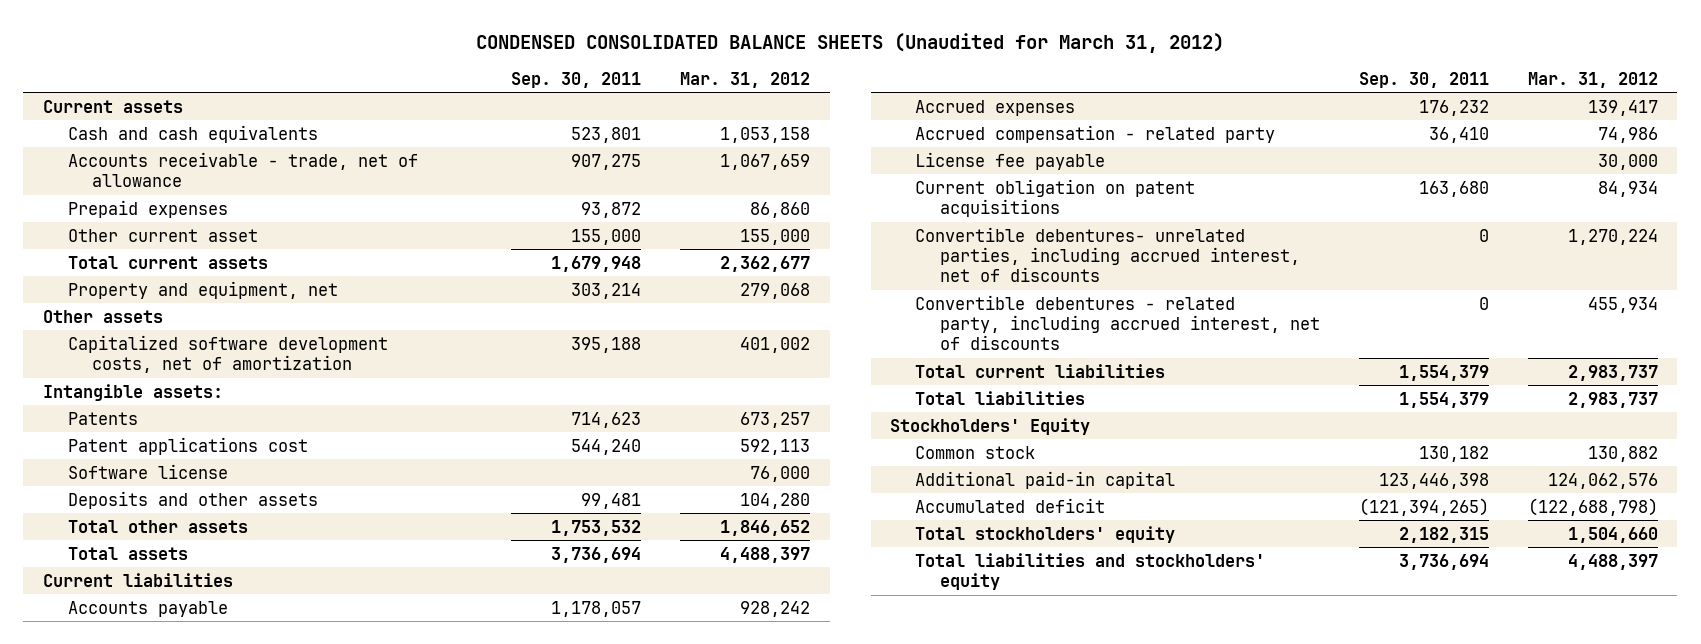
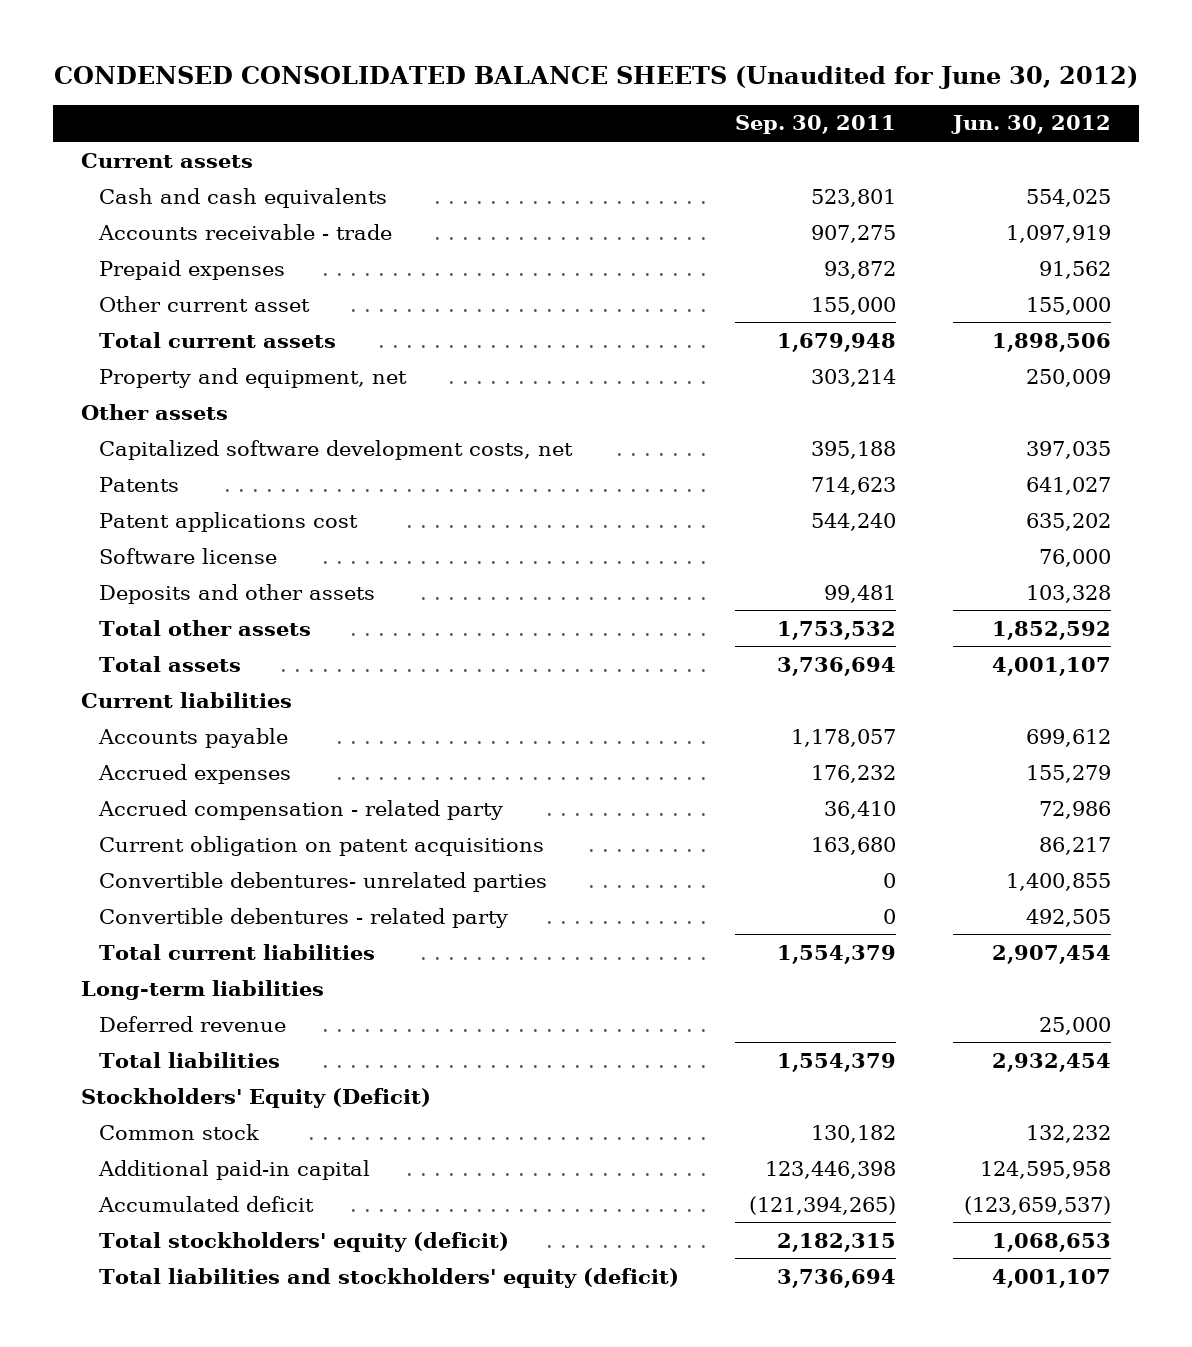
[476,32,1225,53] CONDENSED CONSOLIDATED BALANCE SHEETS (Unaudited for March 31, 2012) -> [53,66,1138,90] CONDENSED CONSOLIDATED BALANCE SHEETS (Unaudited for June 30, 2012)
[680,71,811,88] Mar. 31, 2012 -> none
none -> [950,115,1111,135] Jun. 30, 2012
[67,151,418,187] Accounts receivable - trade, net of allowance -> [97,223,392,240] Accounts receivable - trade
[42,383,223,401] Intangible assets: -> none
[67,334,388,373] Capitalized software development costs, net of amortization -> [98,439,573,460] Capitalized software development costs, net
[914,151,1105,170] License fee payable -> none
[914,226,1300,283] Convertible debentures- unrelated parties, including accrued interest, net of discounts -> [98,871,547,892] Convertible debentures- unrelated parties
[914,294,1320,351] Convertible debentures - related party, including accrued interest, net of discounts -> [98,907,508,928] Convertible debentures - related party
none -> [80,979,324,1000] Long-term liabilities
none -> [98,1015,286,1032] Deferred revenue
[890,417,1091,435] Stockholders' Equity -> [80,1087,431,1108] Stockholders' Equity (Deficit)
[914,525,1175,543] Total stockholders' equity -> [98,1231,509,1252] Total stockholders' equity (deficit)
[914,552,1265,590] Total liabilities and stockholders' equity -> [98,1267,679,1288] Total liabilities and stockholders' equity (deficit)

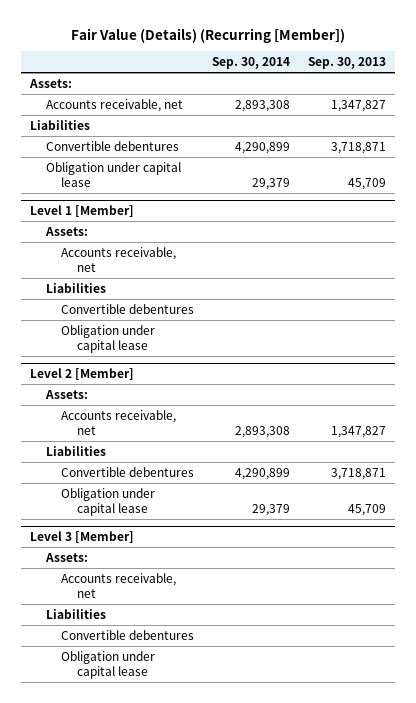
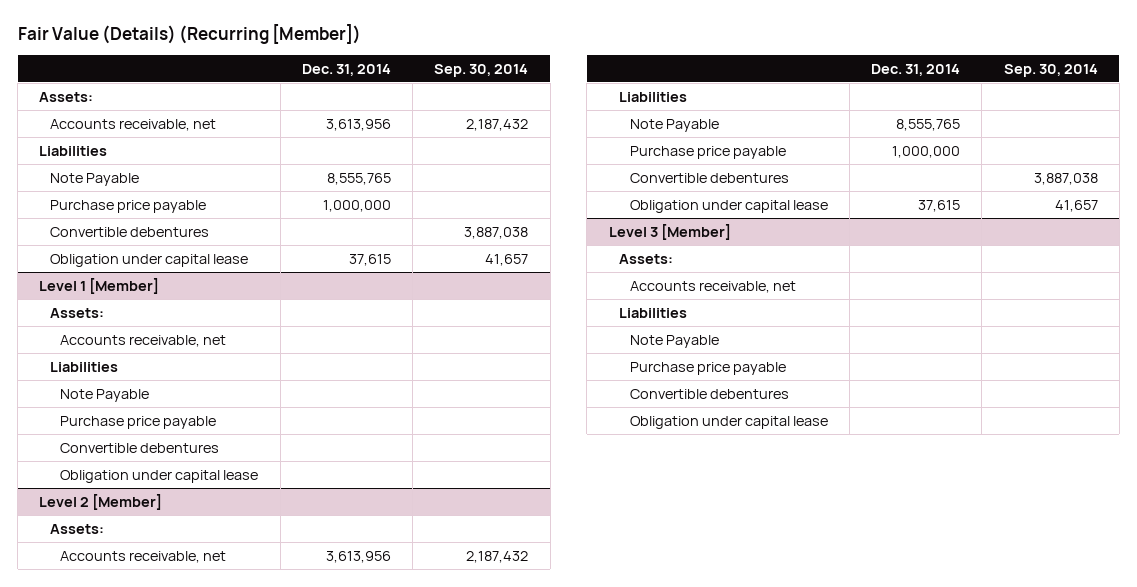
[307,57,386,70] Sep. 30, 2013 -> none
none -> [301,63,391,76] Dec. 31, 2014
[234,99,290,112] 2,893,308 -> [466,118,529,131] 2,187,432
none -> [49,172,139,186] Note Payable
none -> [49,199,206,213] Purchase price payable
[234,141,290,154] 4,290,899 -> [464,226,529,239] 3,887,038
[251,177,290,190] 29,379 -> [485,253,529,266] 41,657
none -> [60,388,150,402] Note Payable
none -> [60,415,217,429] Purchase price payable
[234,425,290,438] 2,893,308 -> [466,550,529,563] 2,187,432
none -> [629,118,719,132] Note Payable
none -> [629,145,786,159] Purchase price payable
[234,467,290,480] 4,290,899 -> [1033,172,1098,185] 3,887,038
[251,503,290,516] 29,379 -> [1054,199,1098,212] 41,657
none -> [629,334,719,348] Note Payable
none -> [629,361,786,375] Purchase price payable

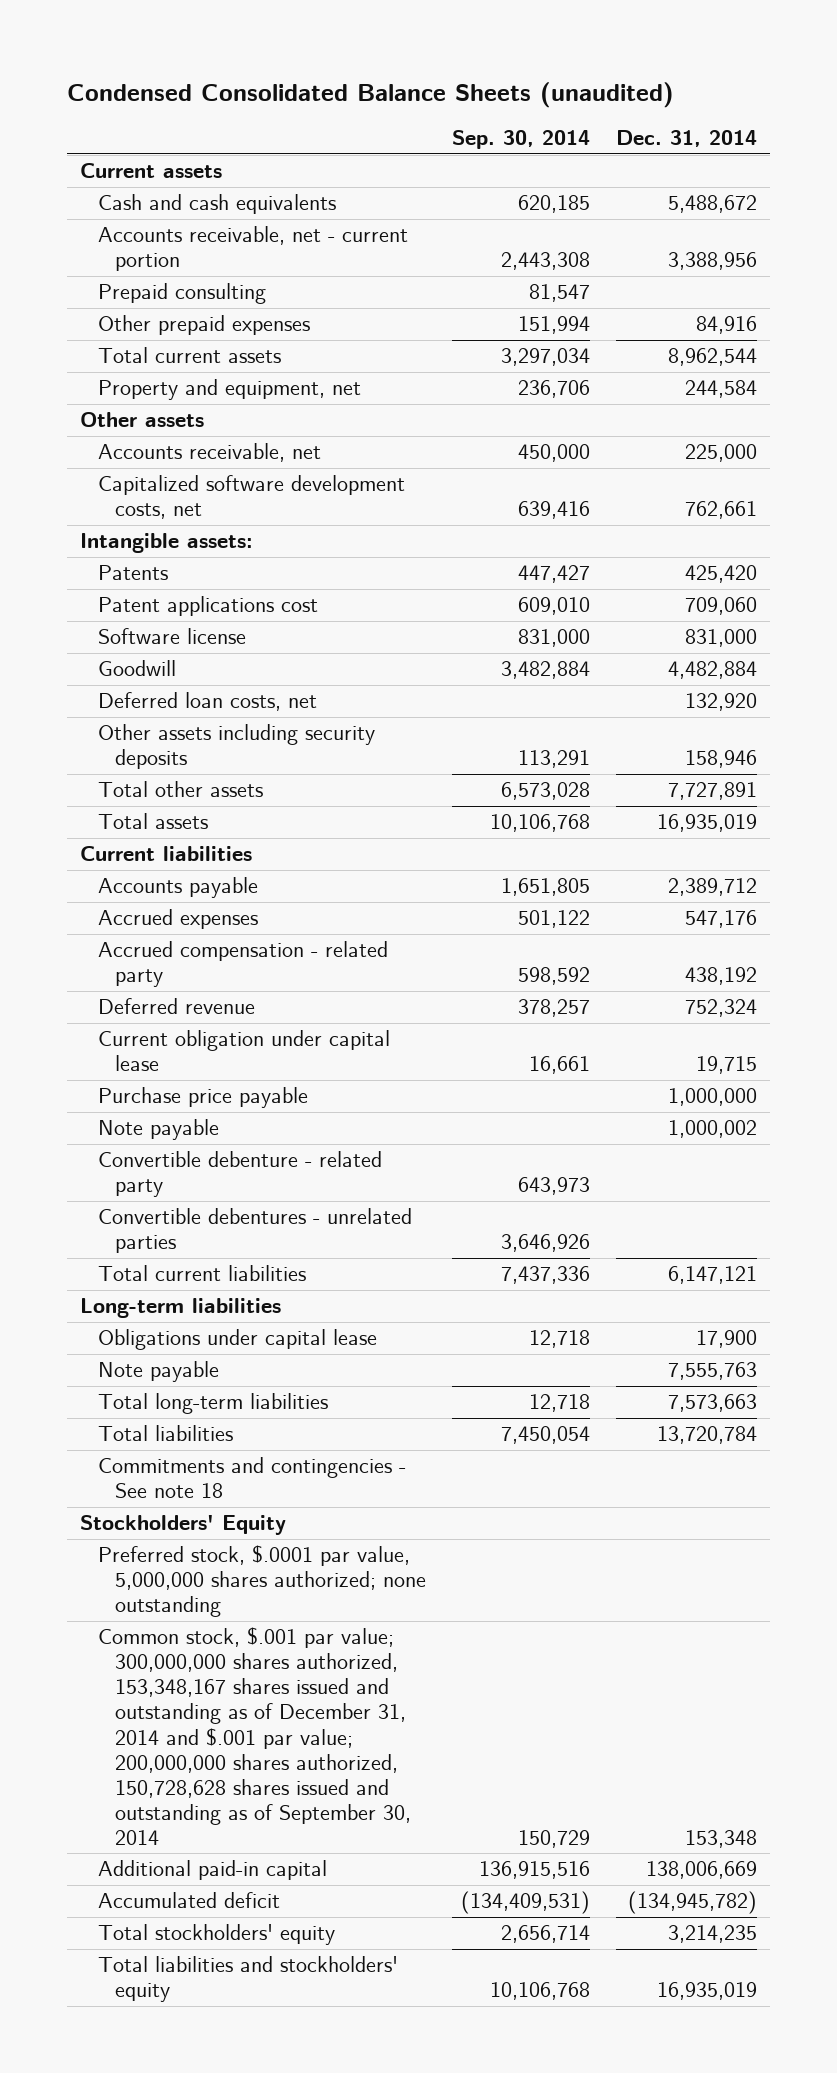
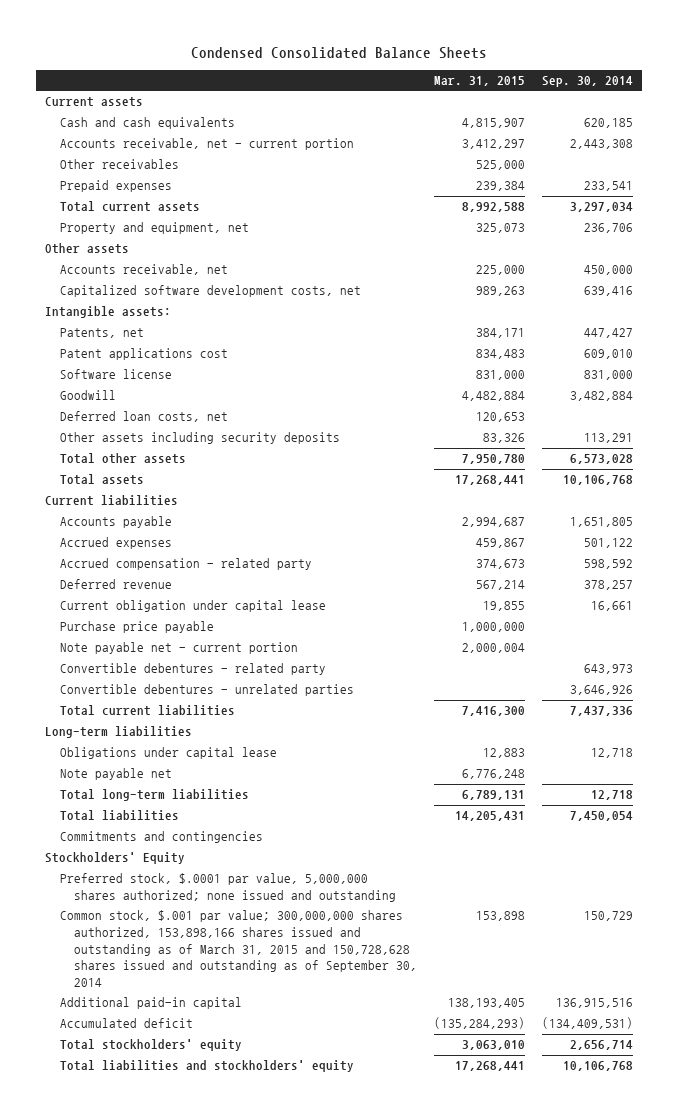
[67,81,675,108] Condensed Consolidated Balance Sheets (unaudited) -> [191,46,488,59] Condensed Consolidated Balance Sheets
[615,130,757,148] Dec. 31, 2014 -> none
none -> [434,76,526,87] Mar. 31, 2015
[97,315,310,336] Other prepaid expenses -> none
none -> [59,159,179,170] Other receivables
[97,283,266,305] Prepaid consulting -> [59,180,172,193] Prepaid expenses
[528,284,590,303] 81,547 -> [584,181,634,192] 233,541
[97,565,168,581] Patents -> [59,328,144,339] Patents, net
[97,1119,219,1141] Note payable -> [59,642,298,655] Note payable net - current portion
[97,1151,382,1198] Convertible debenture - related party -> [59,663,326,676] Convertible debentures - related party
[97,1361,219,1383] Note payable -> [59,768,172,781] Note payable net
[97,1457,406,1499] Commitments and contingencies - See note 18 -> [59,831,263,844] Commitments and contingencies
[97,1545,426,1618] Preferred stock, $.0001 par value, 5,000,000 shares authorized; none outstanding -> [59,873,397,903] Preferred stock, $.0001 par value, 5,000,000 shares authorized; none issued and outstanding
[97,1627,411,1845] Common stock, $.001 par value; 300,000,000 shares authorized, 153,348,167 shares issued and outstanding as of December 31, 2014 and $.001 par value; 200,000,000 shares authorized, 150,728,628 shares issued and outstanding as of September 30, 2014 -> [59,910,418,988] Common stock, $.001 par value; 300,000,000 shares authorized, 153,898,166 shares issued and outstanding as of March 31, 2015 and 150,728,628 shares issued and outstanding as of September 30, 2014

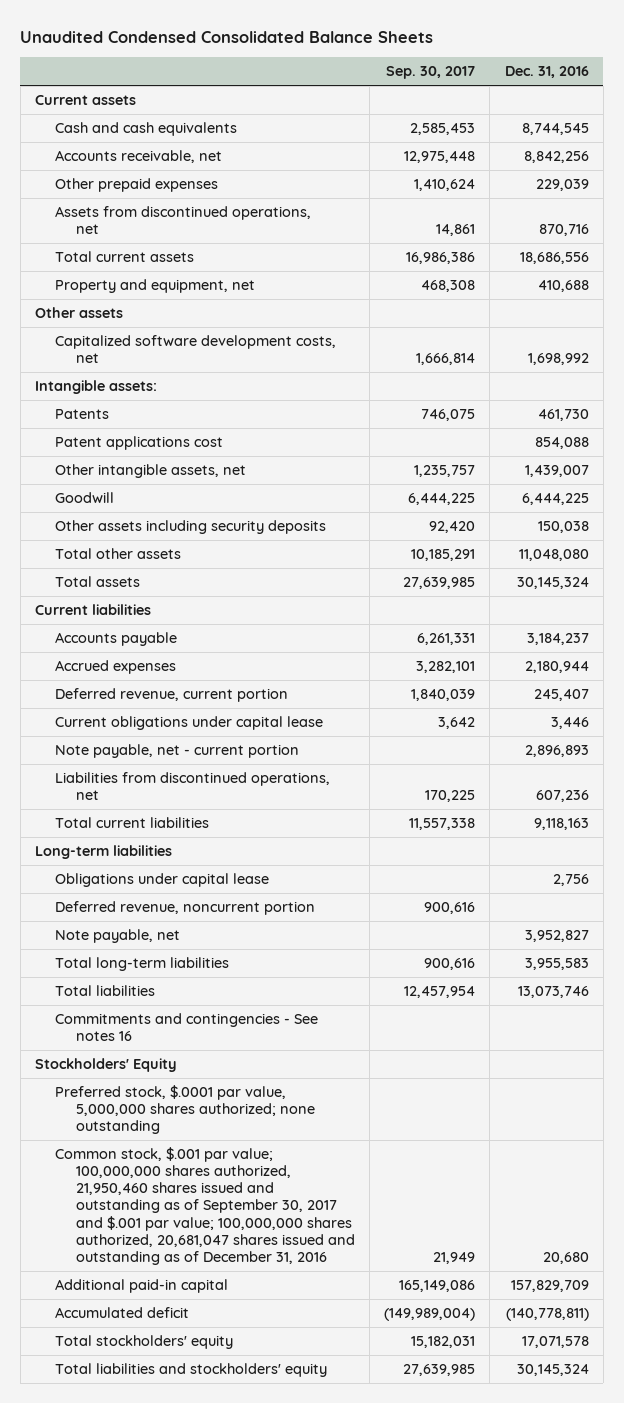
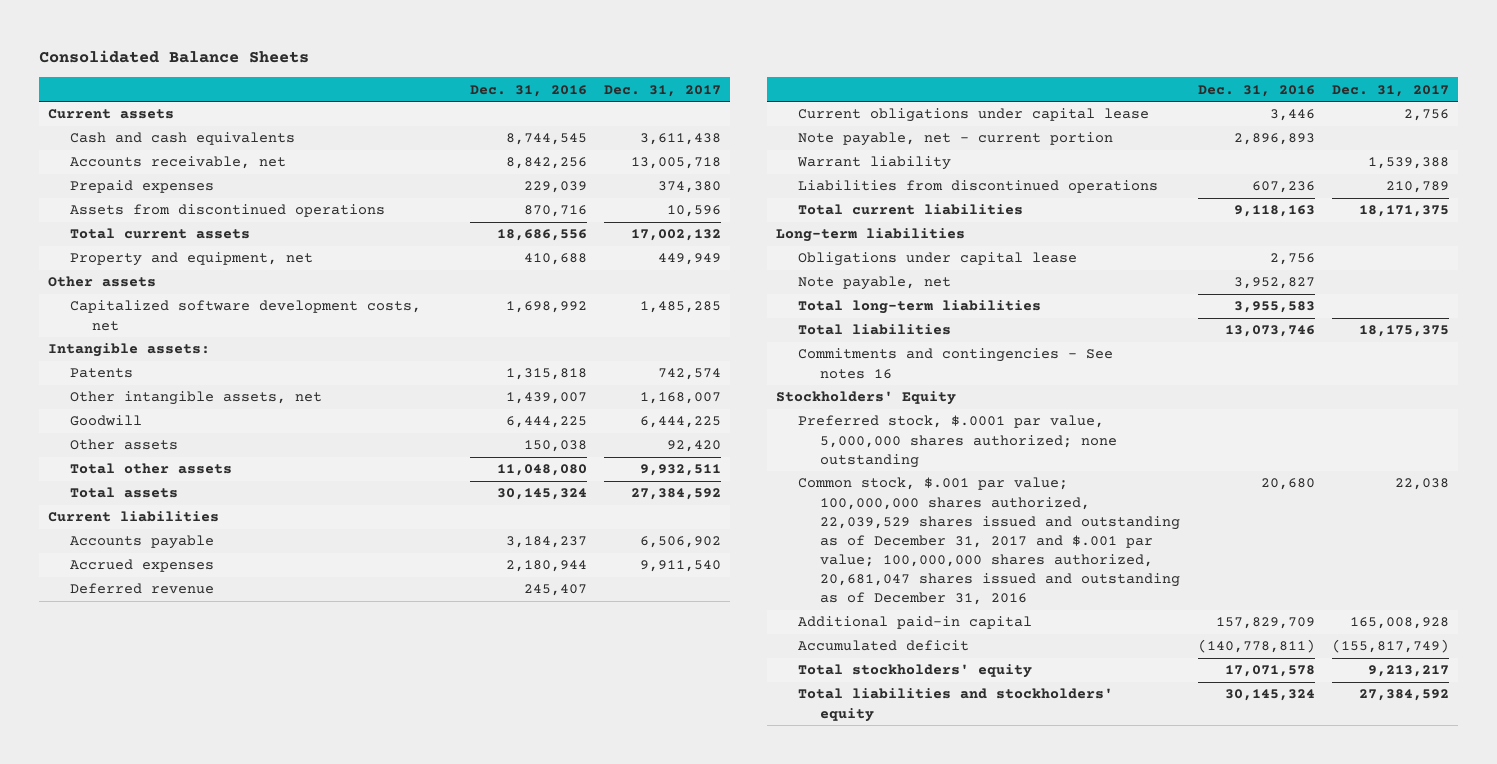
[20,30,434,43] Unaudited Condensed Consolidated Balance Sheets -> [39,50,310,64] Consolidated Balance Sheets
[386,66,476,80] Sep. 30, 2017 -> none
none -> [604,84,722,97] Dec. 31, 2017
[55,178,219,193] Other prepaid expenses -> [70,180,215,194] Prepaid expenses
[55,206,312,235] Assets from discontinued operations, net -> [70,204,386,218] Assets from discontinued operations
[55,436,224,451] Patent applications cost -> none
[537,409,589,422] 461,730 -> [505,368,587,381] 1,315,818
[55,520,327,535] Other assets including security deposits -> [70,439,179,451] Other assets
[55,688,289,703] Deferred revenue, current portion -> [70,583,215,595] Deferred revenue
none -> [796,156,951,171] Warrant liability
[55,772,331,801] Liabilities from discontinued operations, net -> [797,180,1158,194] Liabilities from discontinued operations
[55,901,316,916] Deferred revenue, noncurrent portion -> none
[55,1147,355,1265] Common stock, $.001 par value; 100,000,000 shares authorized, 21,950,460 shares issued and outstanding as of September 30, 2017 and $.001 par value; 100,000,000 shares authorized, 20,681,047 shares issued and outstanding as of December 31, 2016 -> [797,477,1181,606] Common stock, $.001 par value; 100,000,000 shares authorized, 22,039,529 shares issued and outstanding as of December 31, 2017 and $.001 par value; 100,000,000 shares authorized, 20,681,047 shares issued and outstanding as of December 31, 2016

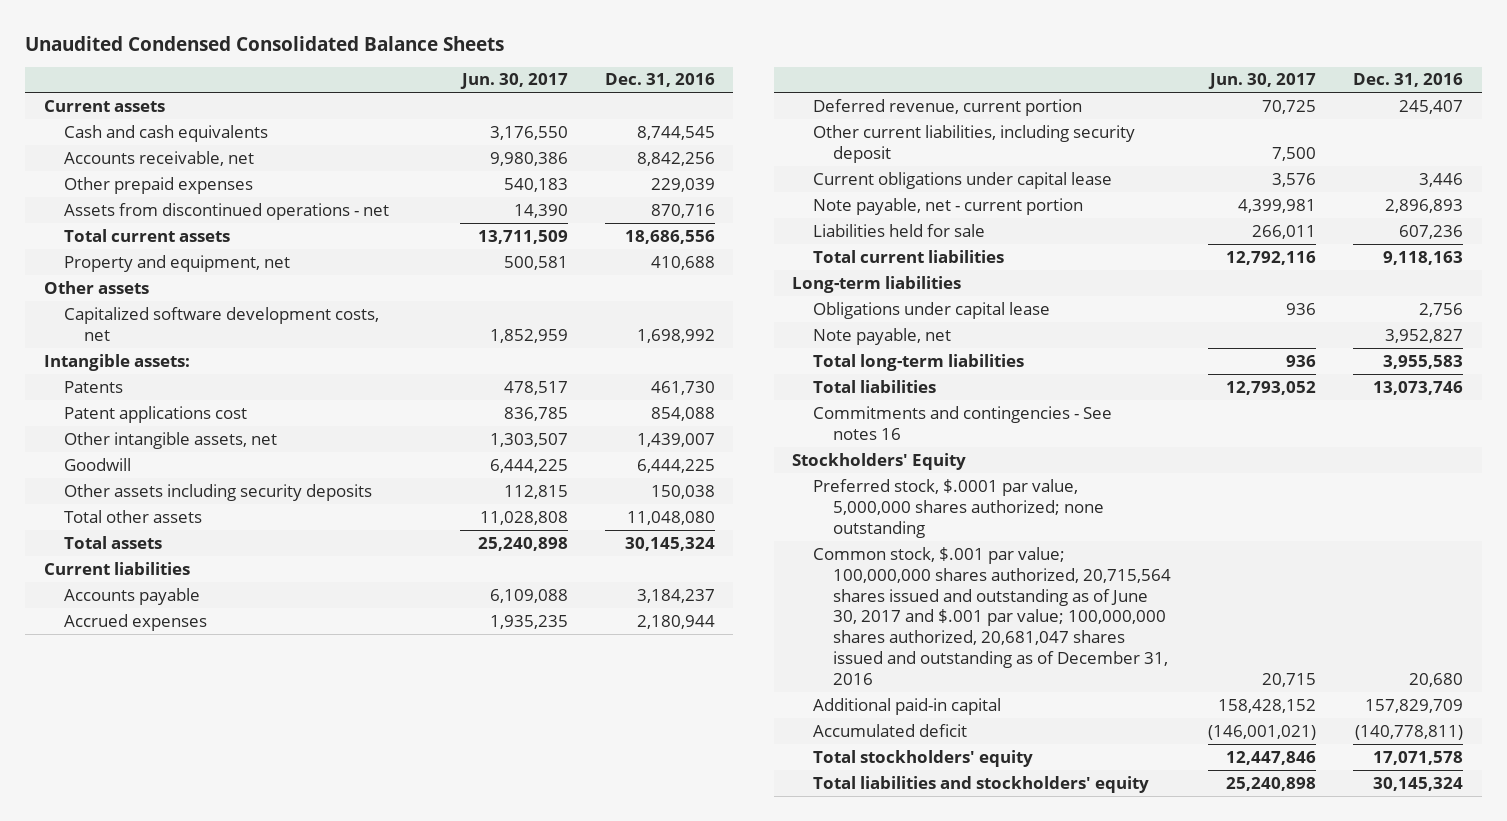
[39,50,310,64] Consolidated Balance Sheets -> [25,35,505,51] Unaudited Condensed Consolidated Balance Sheets
[604,84,722,97] Dec. 31, 2017 -> none
none -> [459,73,568,90] Jun. 30, 2017
[70,180,215,194] Prepaid expenses -> [64,176,254,194] Other prepaid expenses
[70,204,386,218] Assets from discontinued operations -> [64,202,390,220] Assets from discontinued operations - net
[505,368,587,381] 1,315,818 -> [650,380,715,395] 461,730
none -> [64,405,248,423] Patent applications cost
[70,439,179,451] Other assets -> [64,483,373,501] Other assets including security deposits
[70,583,215,595] Deferred revenue -> [812,98,1082,116] Deferred revenue, current portion
none -> [812,124,1135,163] Other current liabilities, including security deposit
[796,156,951,171] Warrant liability -> none
[797,180,1158,194] Liabilities from discontinued operations -> [812,223,985,237] Liabilities held for sale
[797,477,1181,606] Common stock, $.001 par value; 100,000,000 shares authorized, 22,039,529 shares issued and outstanding as of December 31, 2017 and $.001 par value; 100,000,000 shares authorized, 20,681,047 shares issued and outstanding as of December 31, 2016 -> [812,546,1171,686] Common stock, $.001 par value; 100,000,000 shares authorized, 20,715,564 shares issued and outstanding as of June 30, 2017 and $.001 par value; 100,000,000 shares authorized, 20,681,047 shares issued and outstanding as of December 31, 2016

